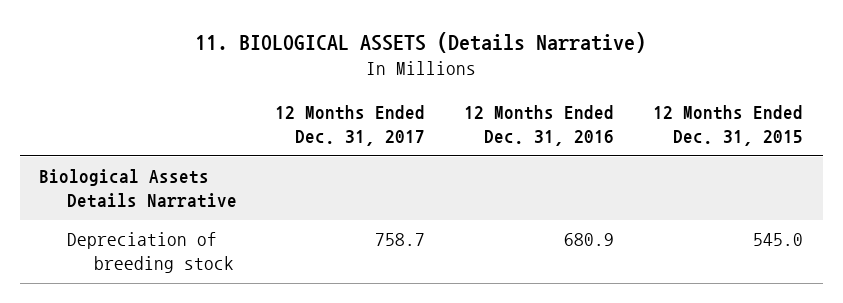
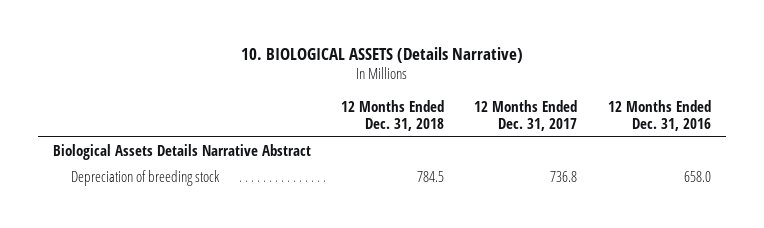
[195,31,647,53] 11. BIOLOGICAL ASSETS (Details Narrative) -> [240,47,523,64] 10. BIOLOGICAL ASSETS (Details Narrative)
[653,105,804,147] 12 Months Ended Dec. 31, 2015 -> none
none -> [341,99,445,131] 12 Months Ended Dec. 31, 2018
[39,169,237,209] Biological Assets Details Narrative -> [53,144,312,161] Biological Assets Details Narrative Abstract
[375,233,426,247] 758.7 -> [550,171,578,183] 736.8
[564,233,615,247] 680.9 -> [683,171,711,183] 658.0

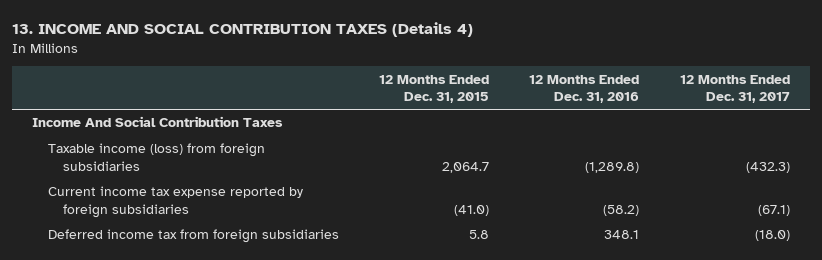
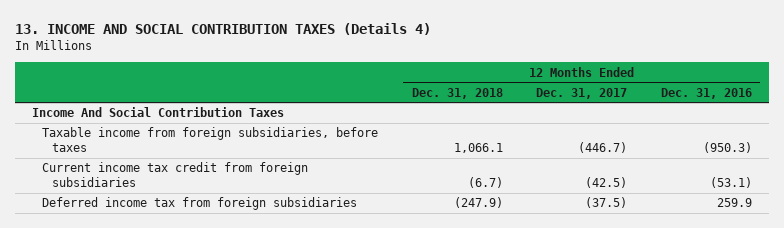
[379,74,490,104] 12 Months Ended Dec. 31, 2015 -> none
none -> [411,87,503,99] Dec. 31, 2018
[47,143,265,171] Taxable income (loss) from foreign subsidiaries -> [42,127,379,153] Taxable income from foreign subsidiaries, before taxes
[585,161,640,173] (1,289.8) -> [702,142,752,154] (950.3)
[745,161,790,173] (432.3) -> [578,142,628,154] (446.7)
[47,186,303,218] Current income tax expense reported by foreign subsidiaries -> [42,162,309,188] Current income tax credit from foreign subsidiaries
[603,204,640,216] (58.2) -> [709,177,752,189] (53.1)
[757,204,790,216] (67.1) -> [585,177,628,189] (42.5)
[604,230,640,240] 348.1 -> [716,198,752,208] 259.9
[754,230,790,242] (18.0) -> [585,197,628,209] (37.5)

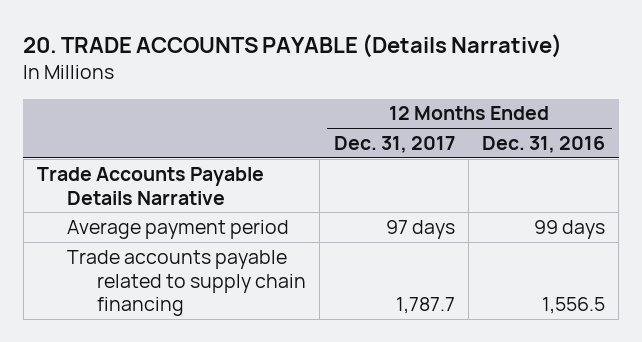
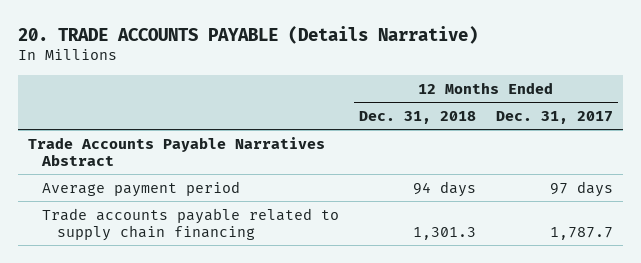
[482,136,606,154] Dec. 31, 2016 -> none
none -> [359,110,477,124] Dec. 31, 2018
[37,166,265,205] Trade Accounts Payable Details Narrative -> [27,136,325,166] Trade Accounts Payable Narratives Abstract

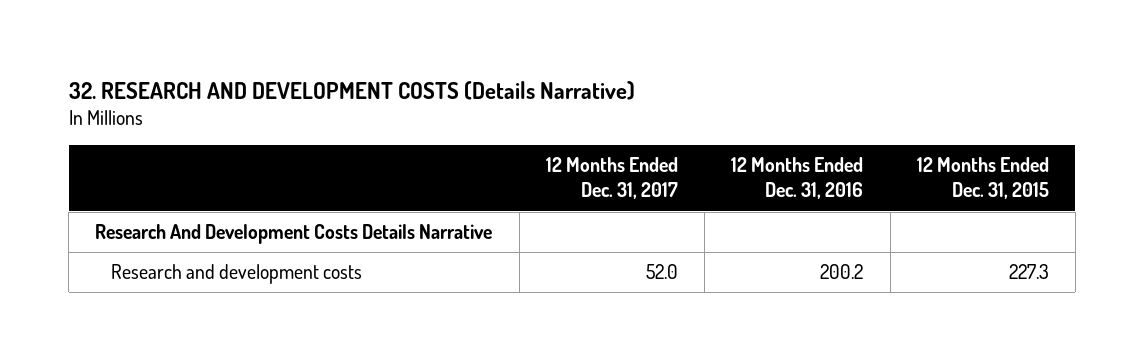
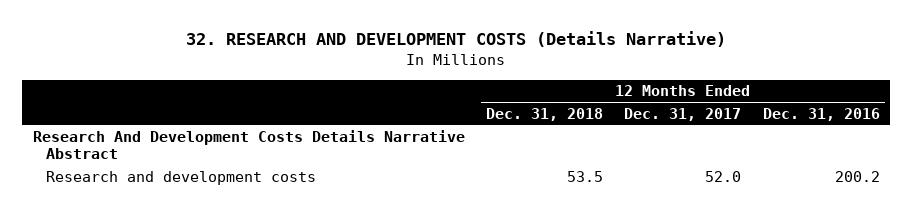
[916,157,1049,200] 12 Months Ended Dec. 31, 2015 -> none
none -> [485,107,603,121] Dec. 31, 2018
[95,224,493,245] Research And Development Costs Details Narrative -> [32,129,465,160] Research And Development Costs Details Narrative Abstract

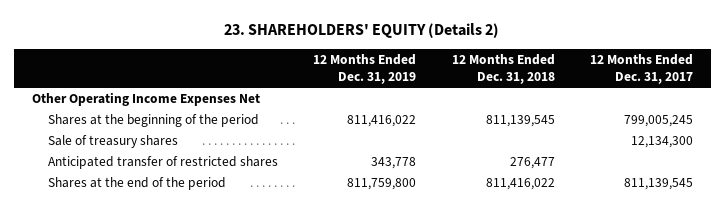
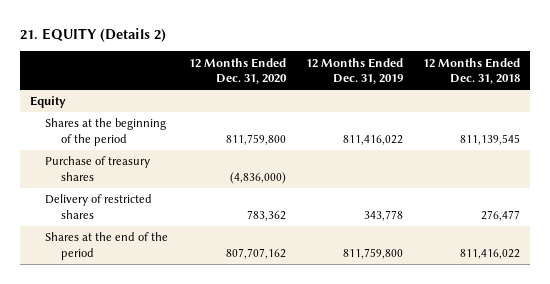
[224,23,500,39] 23. SHAREHOLDERS' EQUITY (Details 2) -> [19,28,166,43] 21. EQUITY (Details 2)
[590,53,694,85] 12 Months Ended Dec. 31, 2017 -> none
none -> [188,57,287,85] 12 Months Ended Dec. 31, 2020
[31,92,260,107] Other Operating Income Expenses Net -> none
none -> [29,96,66,109] Equity
[47,135,178,149] Sale of treasury shares -> [45,156,151,181] Purchase of treasury shares
[47,156,278,170] Anticipated transfer of restricted shares -> [45,194,153,219] Delivery of restricted shares

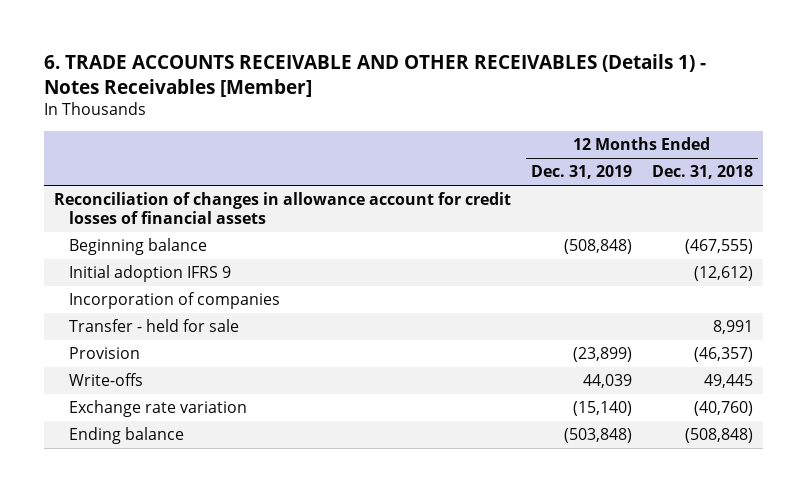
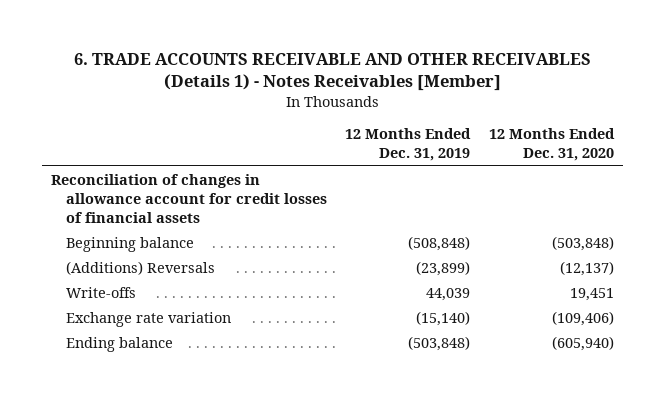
[651,165,753,180] Dec. 31, 2018 -> none
none -> [488,128,615,162] 12 Months Ended Dec. 31, 2020
[69,265,232,283] Initial adoption IFRS 9 -> none
[69,292,281,310] Incorporation of companies -> none
[69,319,240,333] Transfer - held for sale -> none
[69,347,141,360] Provision -> [66,260,216,275] (Additions) Reversals

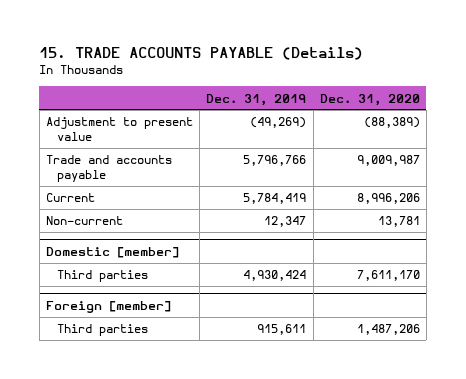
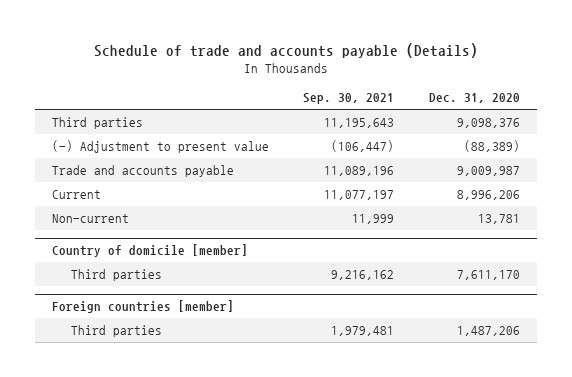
[39,47,364,61] 15. TRADE ACCOUNTS PAYABLE (Details) -> [93,42,478,58] Schedule of trade and accounts payable (Details)
[206,93,307,106] Dec. 31, 2019 -> none
none -> [303,93,395,105] Sep. 30, 2021
none -> [51,117,143,130] Third parties
[45,117,193,142] Adjustment to present value -> [51,140,269,154] (-) Adjustment to present value
[45,246,179,258] Domestic [member] -> [51,244,248,258] Country of domicile [member]
[45,300,171,313] Foreign [member] -> [51,300,234,314] Foreign countries [member]

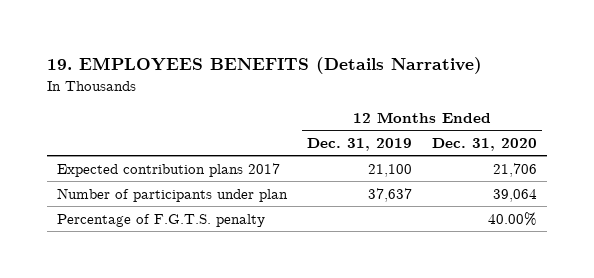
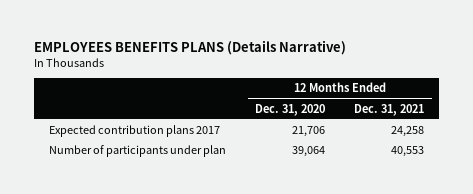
[47,57,483,75] 19. EMPLOYEES BENEFITS (Details Narrative) -> [34,39,347,55] EMPLOYEES BENEFITS PLANS (Details Narrative)
[307,137,413,151] Dec. 31, 2019 -> none
none -> [354,103,425,116] Dec. 31, 2021
[57,213,266,227] Percentage of F.G.T.S. penalty -> none

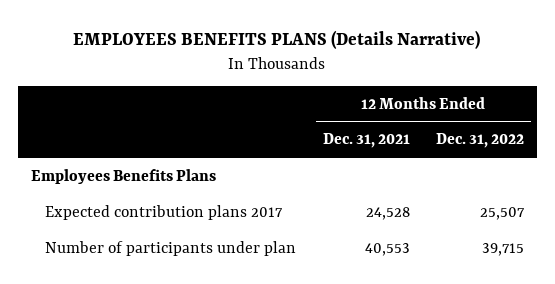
[255,103,326,116] Dec. 31, 2020 -> none
none -> [436,133,525,149] Dec. 31, 2022
none -> [30,168,216,184] Employees Benefits Plans
[391,126,425,138] 24,258 -> [365,206,410,220] 24,528

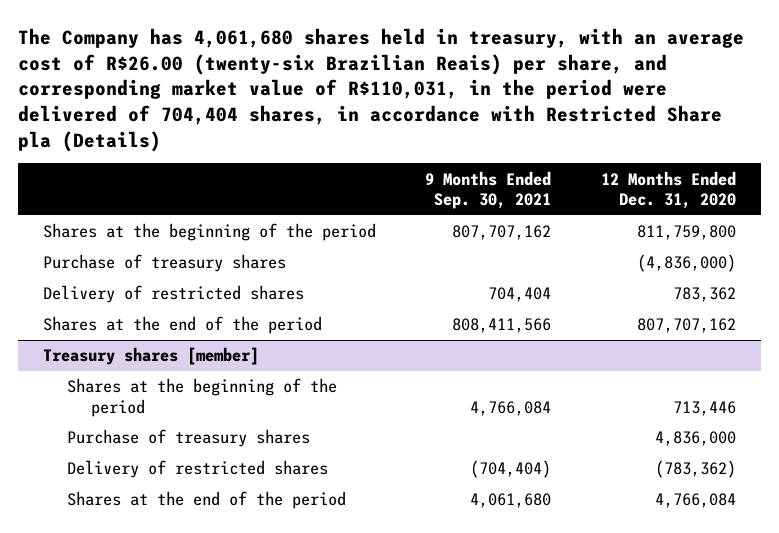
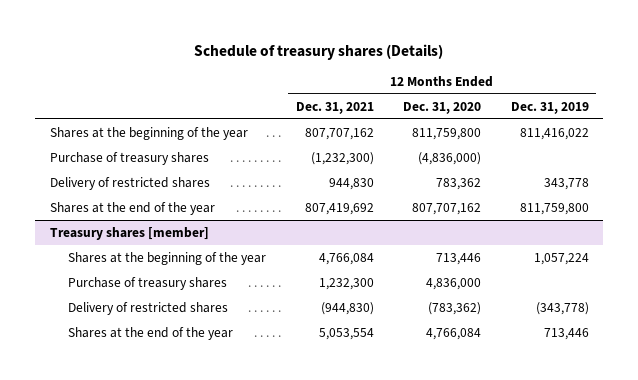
[18,27,745,152] The Company has 4,061,680 shares held in treasury, with an average cost of R$26.00 (twenty-six Brazilian Reais) per share, and corresponding market value of R$110,031, in the period were delivered of 704,404 shares, in accordance with Restricted Share pla (Details) -> [194,43,444,60] Schedule of treasury shares (Details)
[425,170,552,210] 9 Months Ended Sep. 30, 2021 -> none
none -> [295,101,374,114] Dec. 31, 2021
none -> [510,101,589,114] Dec. 31, 2019
[42,223,376,242] Shares at the beginning of the period -> [49,126,248,140] Shares at the beginning of the year
[42,316,322,335] Shares at the end of the period -> [49,201,215,215] Shares at the end of the year
[66,378,337,417] Shares at the beginning of the period -> [68,251,267,265] Shares at the beginning of the year
[66,491,346,510] Shares at the end of the period -> [68,326,234,340] Shares at the end of the year

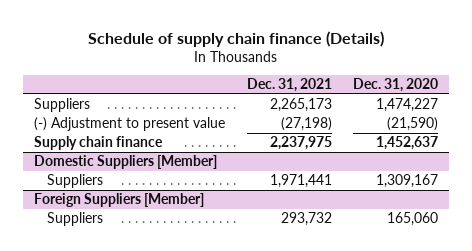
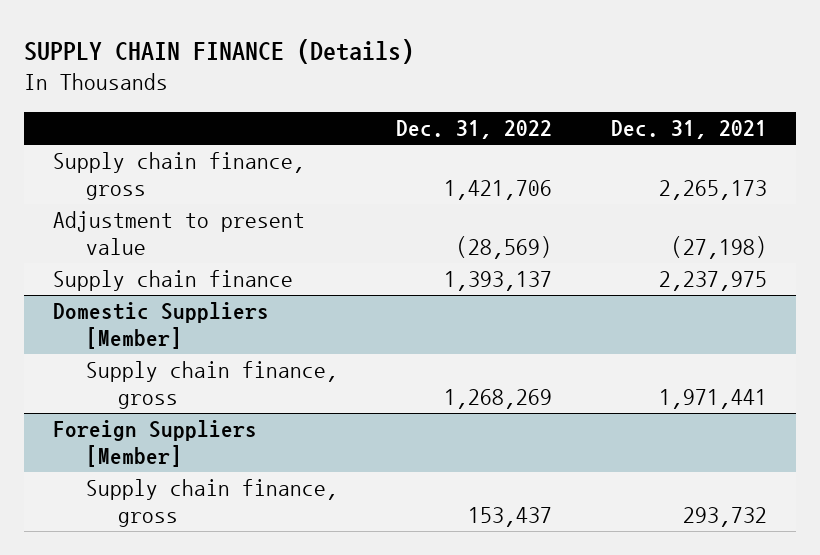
[88,31,385,48] Schedule of supply chain finance (Details) -> [23,38,414,64] SUPPLY CHAIN FINANCE (Details)
[353,78,439,93] Dec. 31, 2020 -> none
none -> [396,120,553,140] Dec. 31, 2022
[34,98,91,113] Suppliers -> [53,152,306,200] Supply chain finance, gross
[34,117,226,132] (-) Adjustment to present value -> [53,211,306,255] Adjustment to present value
[47,174,104,189] Suppliers -> [85,361,338,409] Supply chain finance, gross
[47,212,104,227] Suppliers -> [85,479,338,527] Supply chain finance, gross

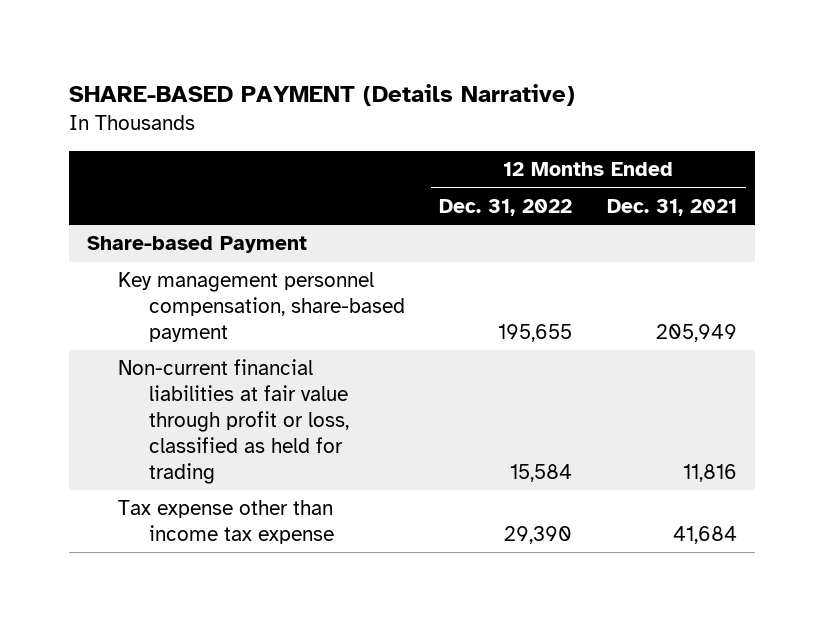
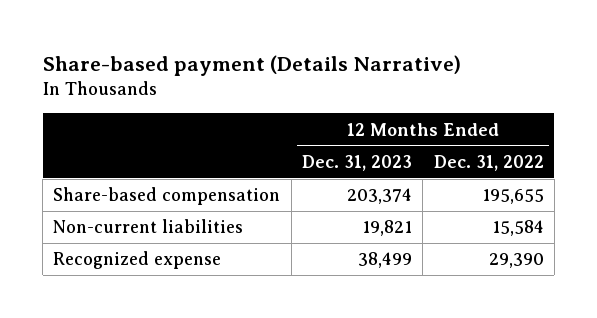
[69,83,576,106] SHARE-BASED PAYMENT (Details Narrative) -> [42,54,461,76] Share-based payment (Details Narrative)
[607,198,738,216] Dec. 31, 2021 -> none
none -> [302,154,413,171] Dec. 31, 2023
[86,236,307,254] Share-based Payment -> none
[117,272,405,343] Key management personnel compensation, share-based payment -> [53,187,281,206] Share-based compensation
[117,359,349,484] Non-current financial liabilities at fair value through profit or loss, classified as held for trading -> [53,219,244,234] Non-current liabilities
[117,500,334,545] Tax expense other than income tax expense -> [53,251,222,270] Recognized expense

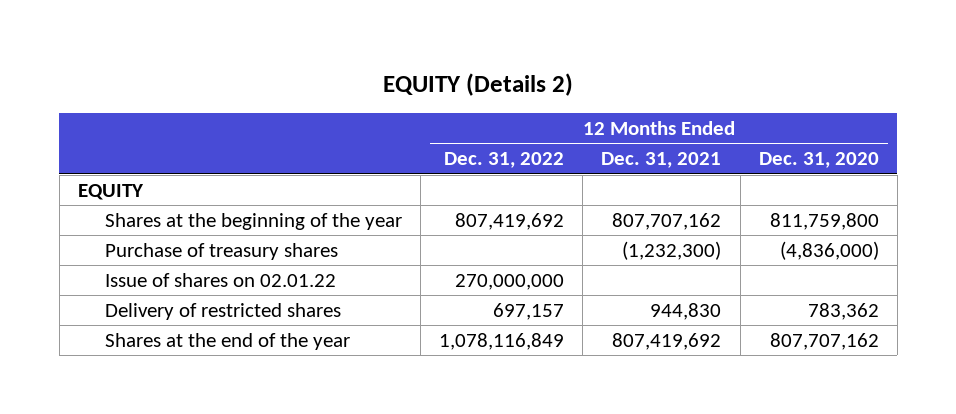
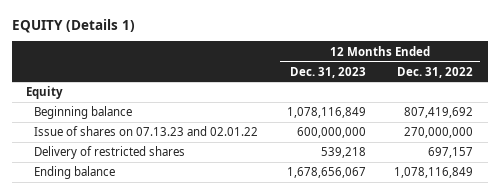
[383,73,574,97] EQUITY (Details 2) -> [11,18,135,33] EQUITY (Details 1)
[601,152,722,169] Dec. 31, 2021 -> none
[758,152,879,169] Dec. 31, 2020 -> none
none -> [289,66,366,78] Dec. 31, 2023
[105,242,339,260] Purchase of treasury shares -> none
[77,183,144,200] EQUITY -> [25,86,63,100] Equity
[105,212,403,230] Shares at the beginning of the year -> [34,106,133,120] Beginning balance
[105,272,337,287] Issue of shares on 02.01.22 -> [34,126,259,137] Issue of shares on 07.13.23 and 02.01.22
[105,332,351,350] Shares at the end of the year -> [34,166,116,180] Ending balance

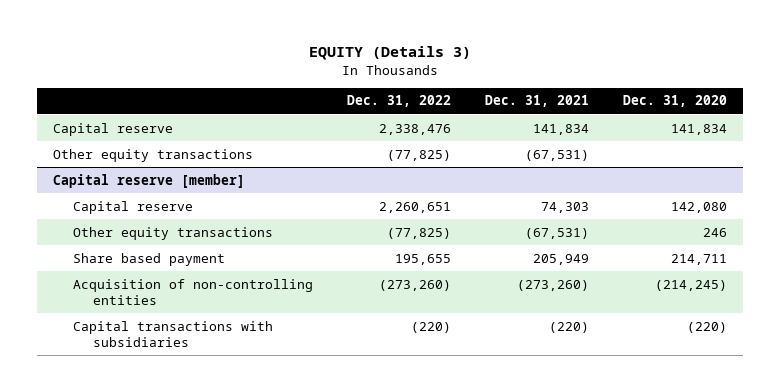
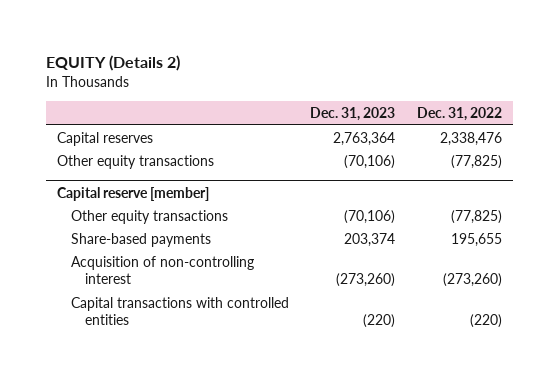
[308,45,471,60] EQUITY (Details 3) -> [46,55,181,72] EQUITY (Details 2)
[484,95,589,108] Dec. 31, 2021 -> none
[622,95,727,108] Dec. 31, 2020 -> none
none -> [310,107,396,122] Dec. 31, 2023
[53,122,174,136] Capital reserve -> [57,131,154,146] Capital reserves
[73,200,194,214] Capital reserve -> none
[73,252,226,266] Share based payment -> [71,232,212,247] Share-based payments
[73,278,314,306] Acquisition of non-controlling entities -> [71,255,255,285] Acquisition of non-controlling interest
[73,320,274,348] Capital transactions with subsidiaries -> [71,296,290,326] Capital transactions with controlled entities

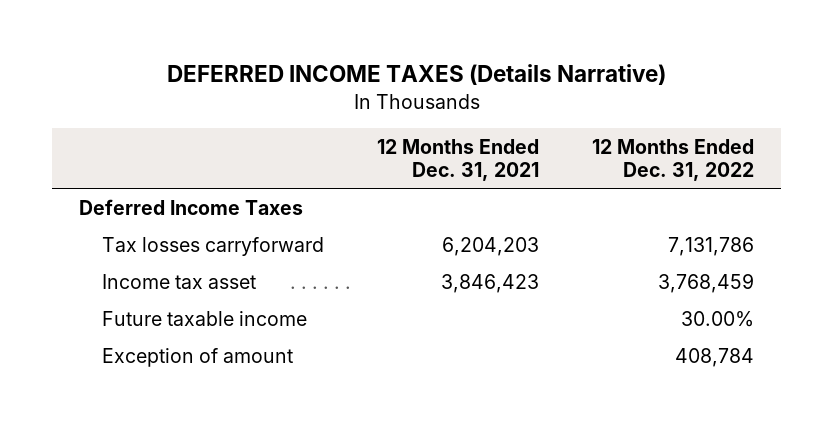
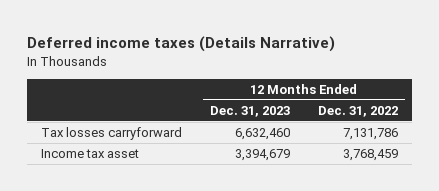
[166,64,666,86] DEFERRED INCOME TAXES (Details Narrative) -> [27,35,336,52] Deferred income taxes (Details Narrative)
[377,138,540,181] 12 Months Ended Dec. 31, 2021 -> none
none -> [210,106,291,118] Dec. 31, 2023
[78,198,303,215] Deferred Income Taxes -> none
[102,310,308,326] Future taxable income -> none
[102,347,294,367] Exception of amount -> none

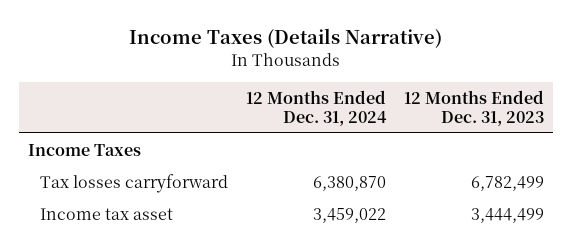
[27,35,336,52] Deferred income taxes (Details Narrative) -> [129,28,443,49] Income Taxes (Details Narrative)
[318,106,399,118] Dec. 31, 2022 -> none
none -> [246,89,388,126] 12 Months Ended Dec. 31, 2024
none -> [28,143,142,156] Income Taxes
[235,128,291,141] 6,632,460 -> [471,175,545,191] 6,782,499
[235,149,291,162] 3,394,679 -> [471,207,545,223] 3,444,499

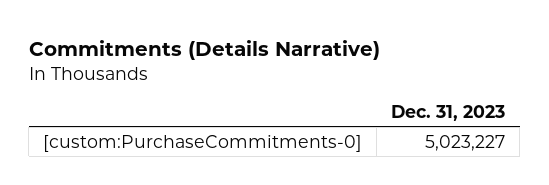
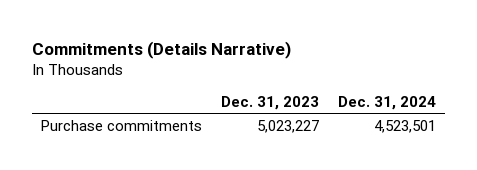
none -> [337,95,436,110] Dec. 31, 2024
[43,134,363,152] [custom:PurchaseCommitments-0] -> [40,120,202,132] Purchase commitments

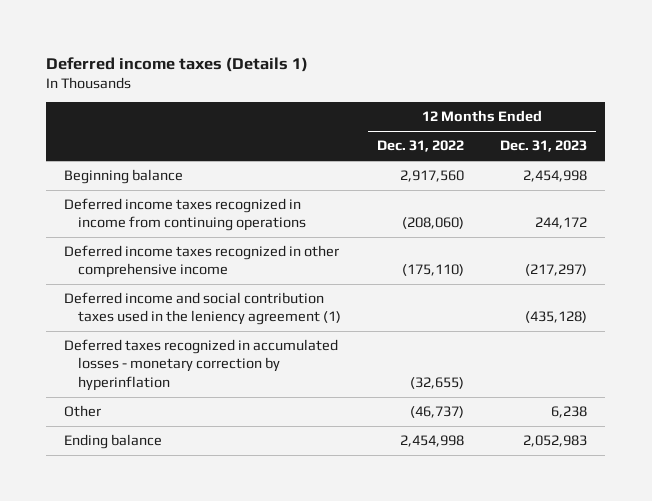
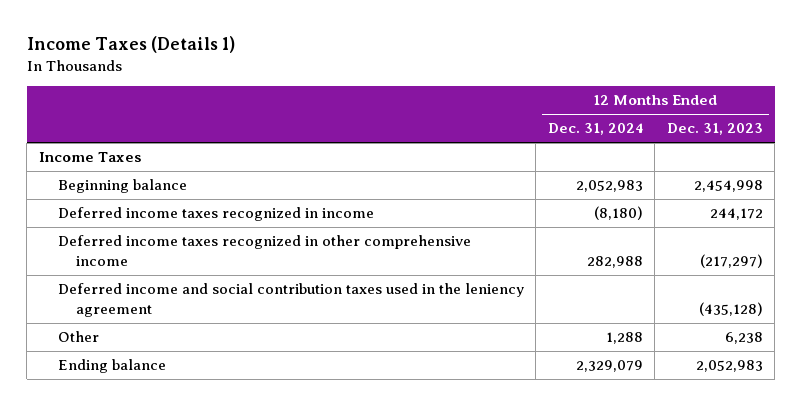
[46,56,309,72] Deferred income taxes (Details 1) -> [26,36,235,54] Income Taxes (Details 1)
[377,140,465,153] Dec. 31, 2022 -> none
none -> [547,123,643,136] Dec. 31, 2024
none -> [38,152,141,163] Income Taxes
[64,198,306,232] Deferred income taxes recognized in income from continuing operations -> [57,207,374,222] Deferred income taxes recognized in income
[64,339,339,391] Deferred taxes recognized in accumulated losses - monetary correction by hyperinflation -> none
[64,292,341,326] Deferred income and social contribution taxes used in the leniency agreement (1) -> [57,283,524,317] Deferred income and social contribution taxes used in the leniency agreement

